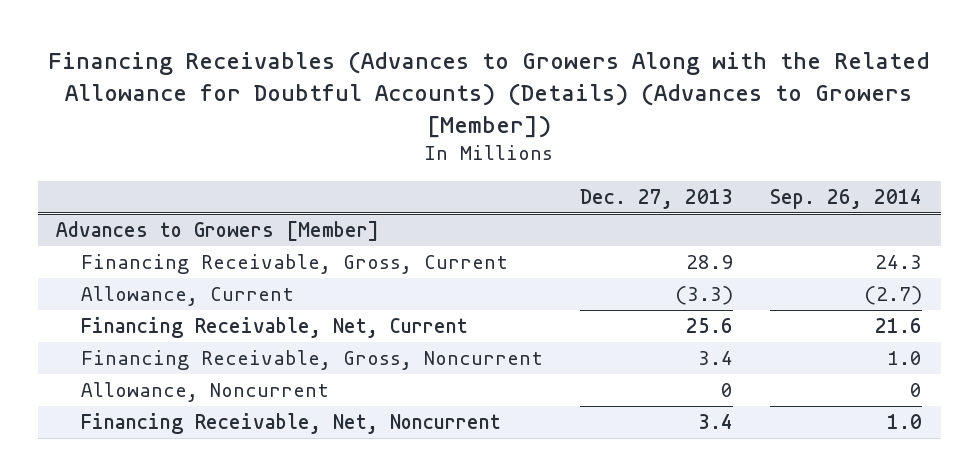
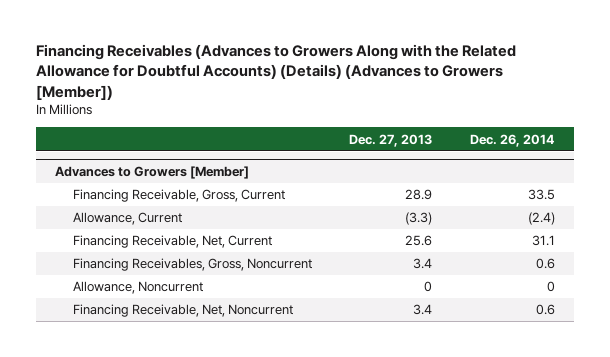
[770,188,923,209] Sep. 26, 2014 -> none
none -> [469,133,555,147] Dec. 26, 2014
[81,350,544,371] Financing Receivable, Gross, Noncurrent -> [72,258,312,272] Financing Receivables, Gross, Noncurrent

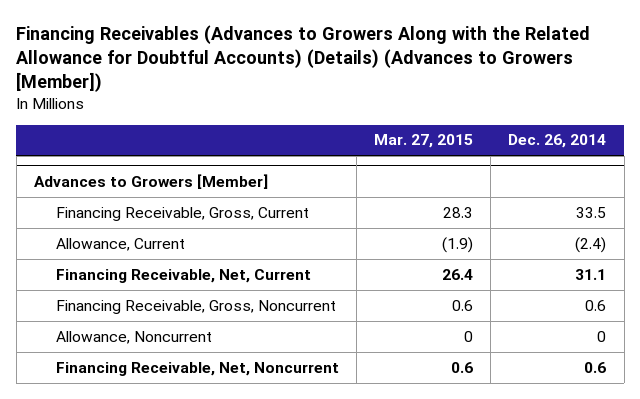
[349,133,433,147] Dec. 27, 2013 -> none
none -> [374,134,474,149] Mar. 27, 2015
[72,258,312,272] Financing Receivables, Gross, Noncurrent -> [56,299,337,314] Financing Receivable, Gross, Noncurrent

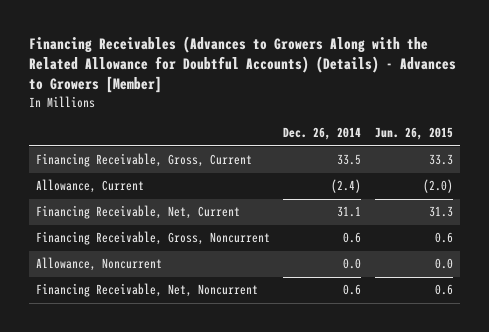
[16,25,591,93] Financing Receivables (Advances to Growers Along with the Related Allowance for Doubtful Accounts) (Details) (Advances to Growers [Member]) -> [29,36,457,94] Financing Receivables (Advances to Growers Along with the Related Allowance for Doubtful Accounts) (Details) - Advances to Growers [Member]
[374,134,474,149] Mar. 27, 2015 -> none
none -> [374,127,453,141] Jun. 26, 2015
[33,173,268,189] Advances to Growers [Member] -> none
[597,330,607,342] 0 -> [343,258,362,270] 0.0

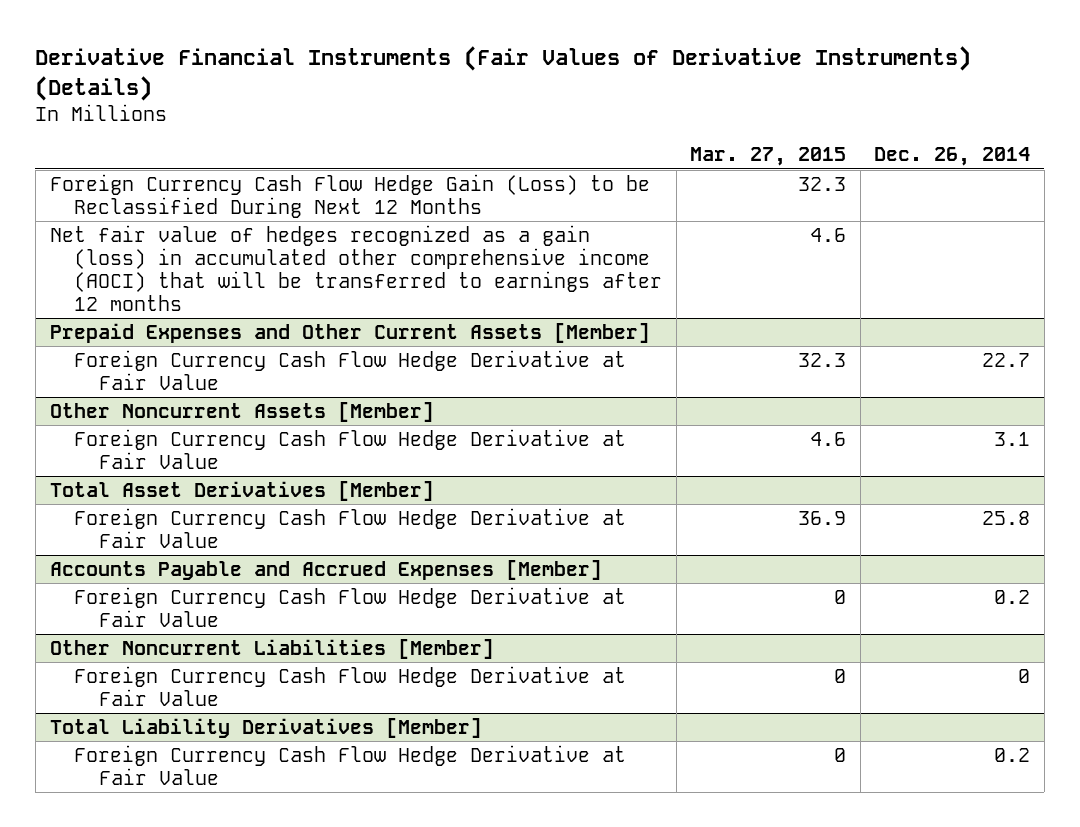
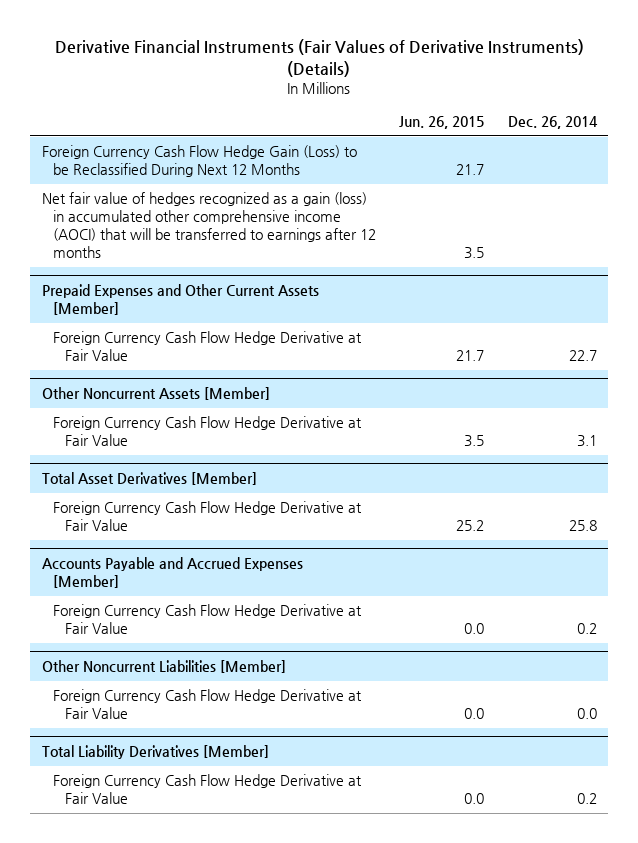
[690,147,847,167] Mar. 27, 2015 -> none
none -> [399,116,485,130] Jun. 26, 2015
[1018,668,1031,683] 0 -> [576,708,597,720] 0.0

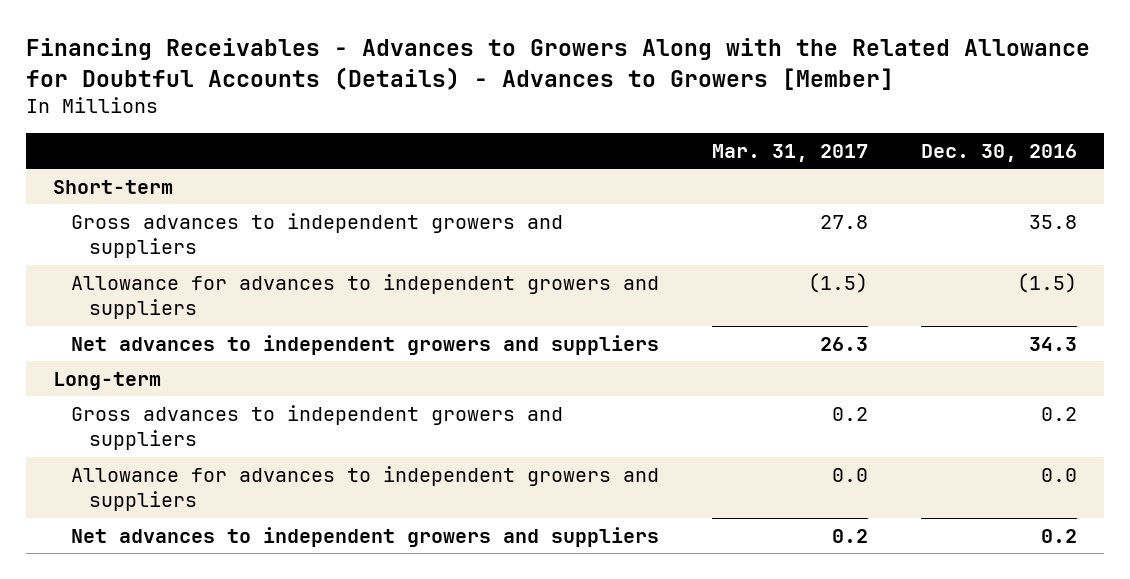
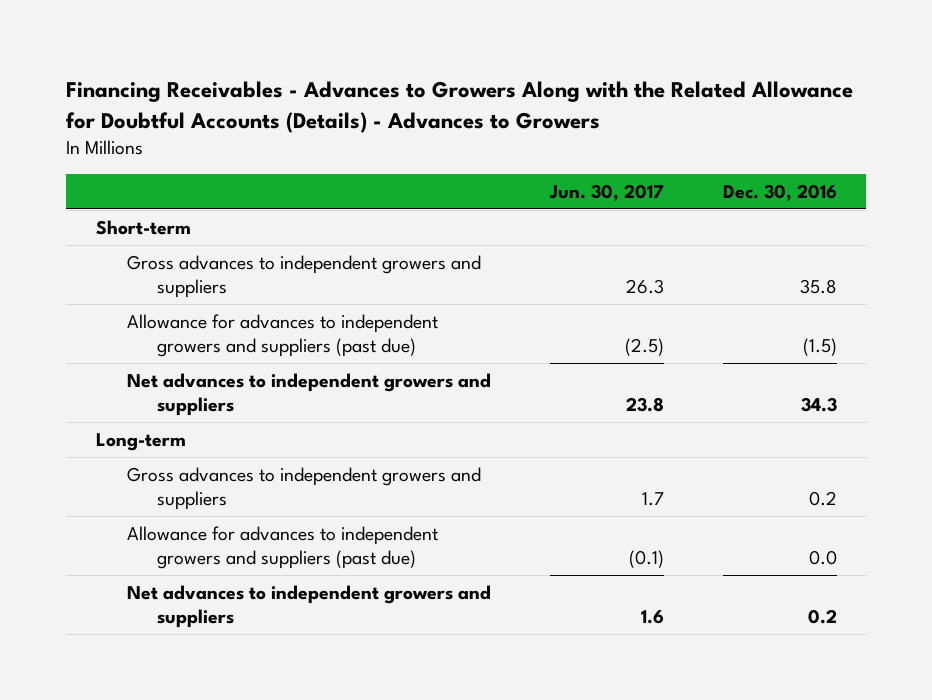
[25,38,1090,90] Financing Receivables - Advances to Growers Along with the Related Allowance for Doubtful Accounts (Details) - Advances to Growers [Member] -> [66,80,854,133] Financing Receivables - Advances to Growers Along with the Related Allowance for Doubtful Accounts (Details) - Advances to Growers
[712,143,869,162] Mar. 31, 2017 -> none
none -> [548,183,664,201] Jun. 30, 2017
[70,273,659,320] Allowance for advances to independent growers and suppliers -> [126,313,438,357] Allowance for advances to independent growers and suppliers (past due)
[70,465,659,512] Allowance for advances to independent growers and suppliers -> [126,525,438,569] Allowance for advances to independent growers and suppliers (past due)

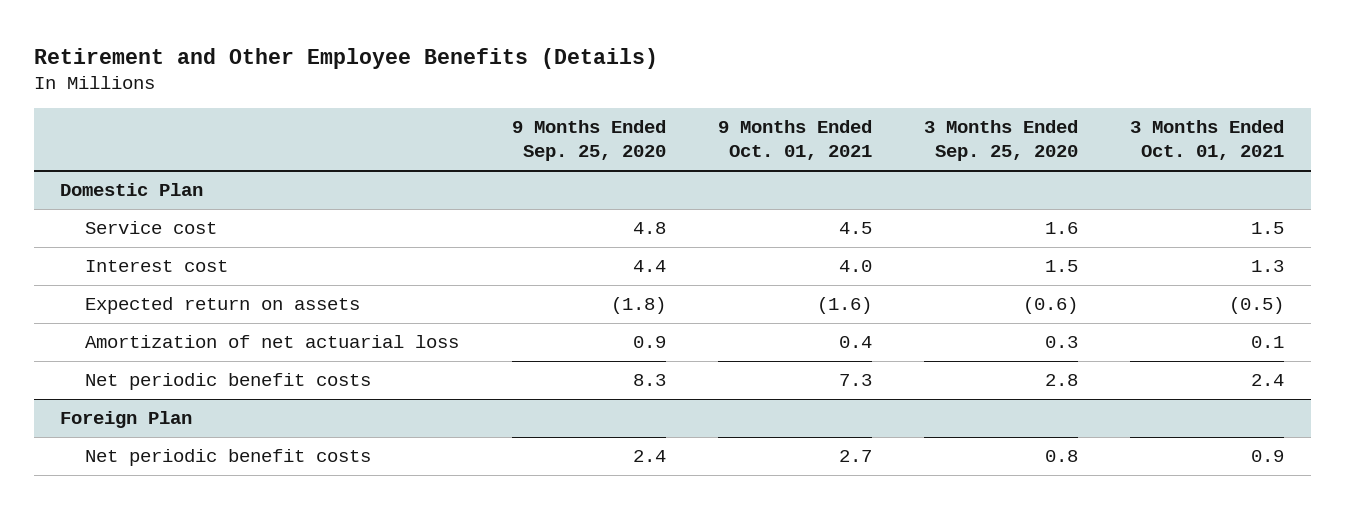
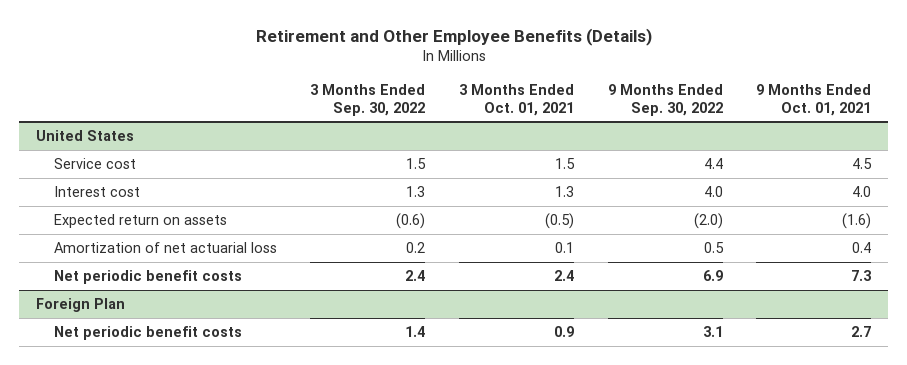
[511,120,666,162] 9 Months Ended Sep. 25, 2020 -> none
[924,120,1079,162] 3 Months Ended Sep. 25, 2020 -> none
none -> [310,84,426,116] 3 Months Ended Sep. 30, 2022
none -> [607,84,723,116] 9 Months Ended Sep. 30, 2022
[60,183,204,197] Domestic Plan -> [35,130,134,142] United States

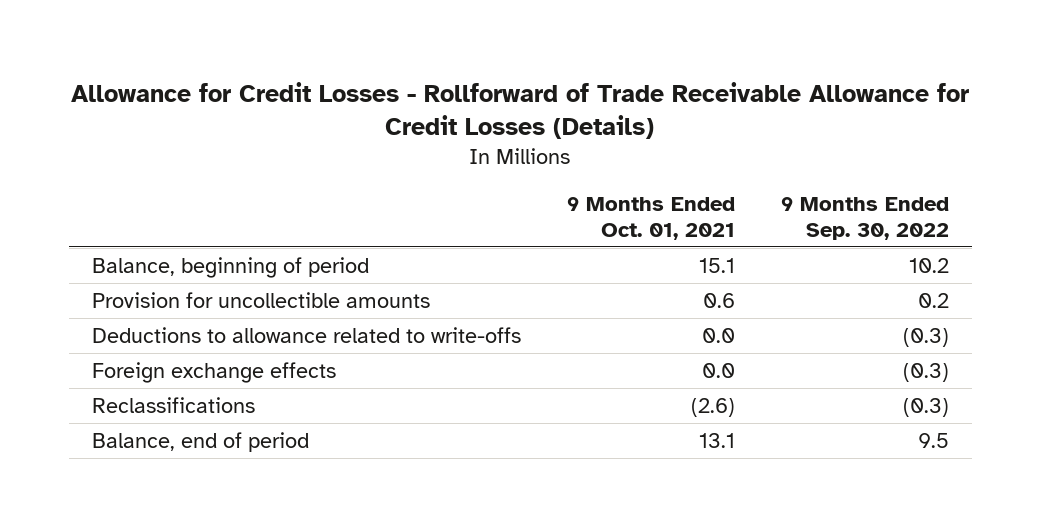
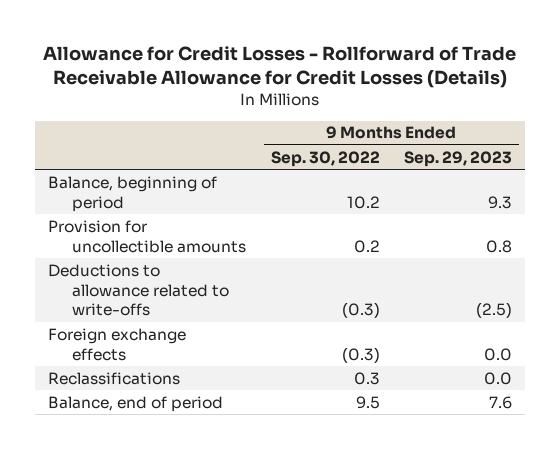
[566,196,735,240] 9 Months Ended Oct. 01, 2021 -> none
none -> [404,150,513,167] Sep. 29, 2023
[902,397,949,417] (0.3) -> [353,371,380,385] 0.3

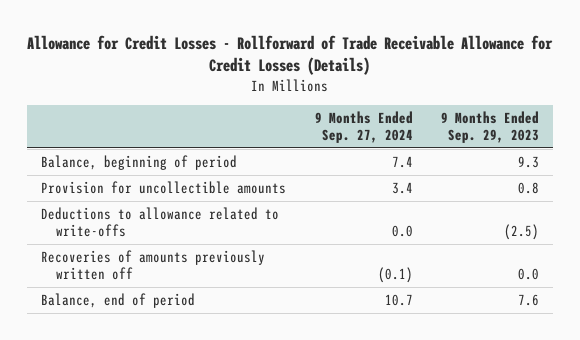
[270,150,380,167] Sep. 30, 2022 -> none
none -> [314,110,413,143] 9 Months Ended Sep. 27, 2024
[47,327,186,361] Foreign exchange effects -> none
[47,371,180,385] Reclassifications -> none
none -> [41,249,266,280] Recoveries of amounts previously written off

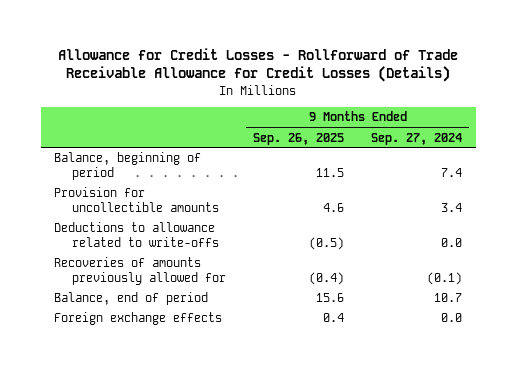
[441,110,540,143] 9 Months Ended Sep. 29, 2023 -> none
none -> [252,132,344,145] Sep. 26, 2025
[41,249,266,280] Recoveries of amounts previously written off -> [54,257,226,285] Recoveries of amounts previously allowed for
none -> [54,312,223,326] Foreign exchange effects

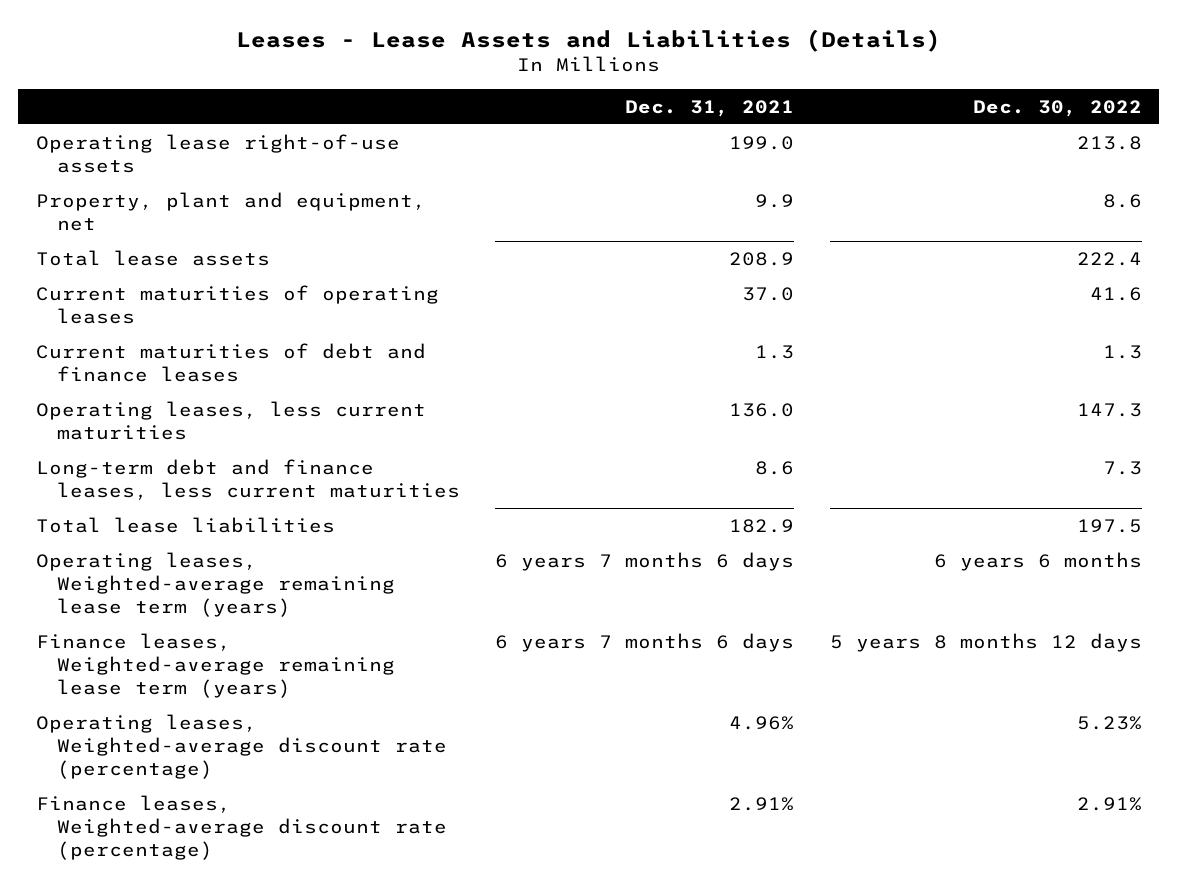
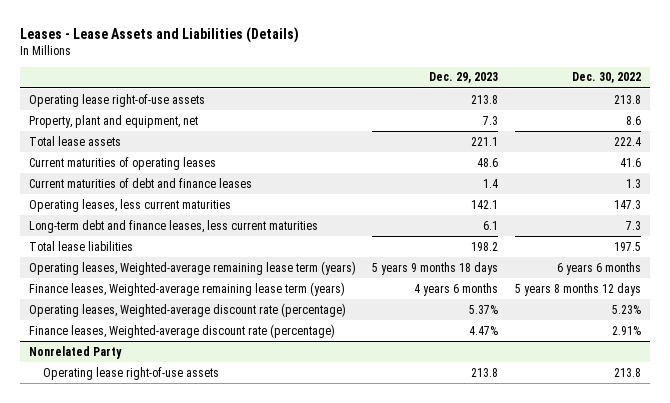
[625,99,795,117] Dec. 31, 2021 -> none
none -> [429,72,499,84] Dec. 29, 2023
none -> [28,345,122,359] Nonrelated Party
none -> [42,366,219,380] Operating lease right-of-use assets

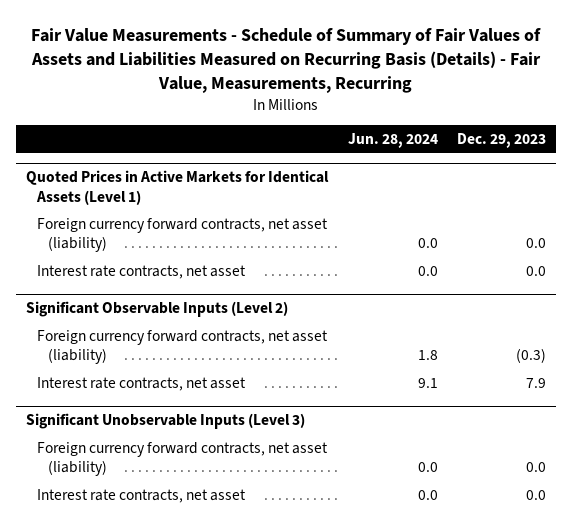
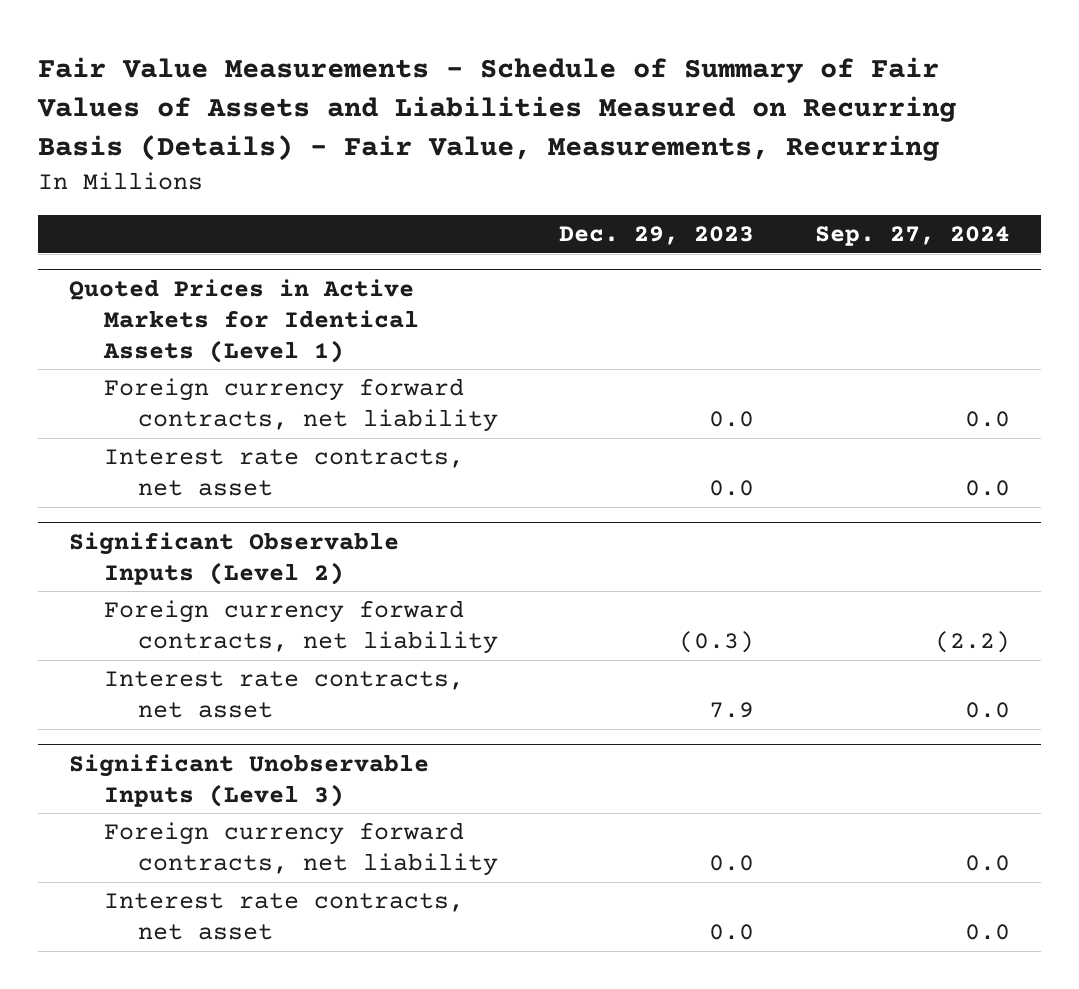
[347,133,438,149] Jun. 28, 2024 -> none
none -> [815,225,1011,246] Sep. 27, 2024
[37,217,329,252] Foreign currency forward contracts, net asset (liability) -> [103,378,499,433] Foreign currency forward contracts, net liability
[37,329,329,364] Foreign currency forward contracts, net asset (liability) -> [103,600,499,655] Foreign currency forward contracts, net liability
[37,441,329,476] Foreign currency forward contracts, net asset (liability) -> [103,822,499,877] Foreign currency forward contracts, net liability

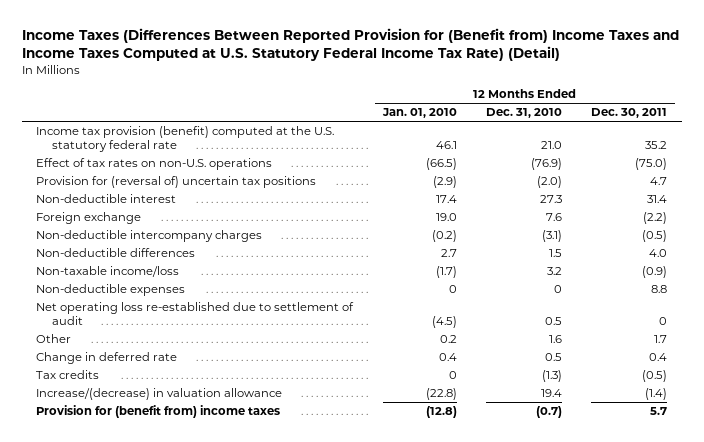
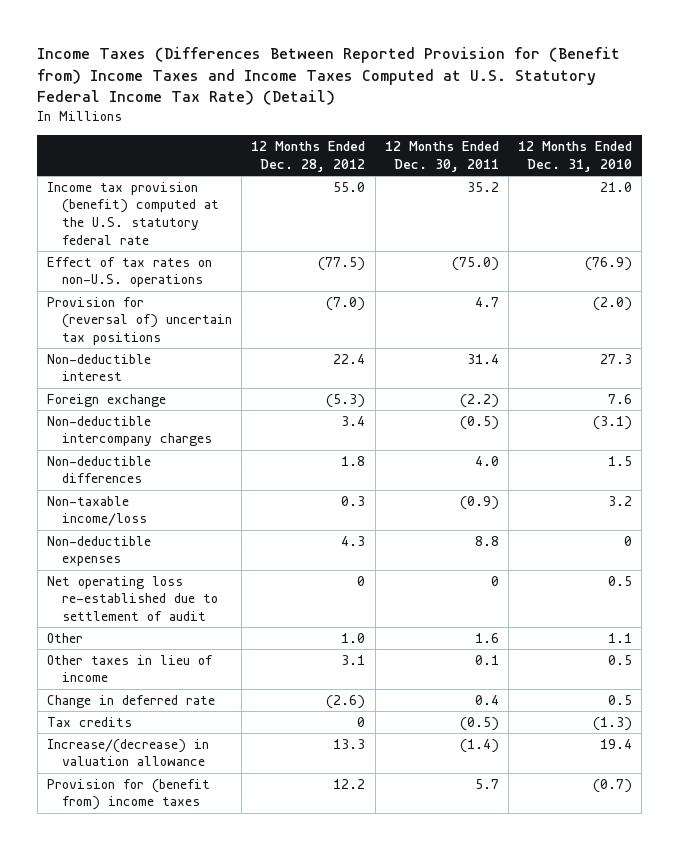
[381,108,457,119] Jan. 01, 2010 -> none
none -> [251,141,366,172] 12 Months Ended Dec. 28, 2012
[548,335,562,344] 1.6 -> [608,632,633,643] 1.1
[654,335,668,344] 1.7 -> [474,632,499,643] 1.6
none -> [46,654,213,683] Other taxes in lieu of income

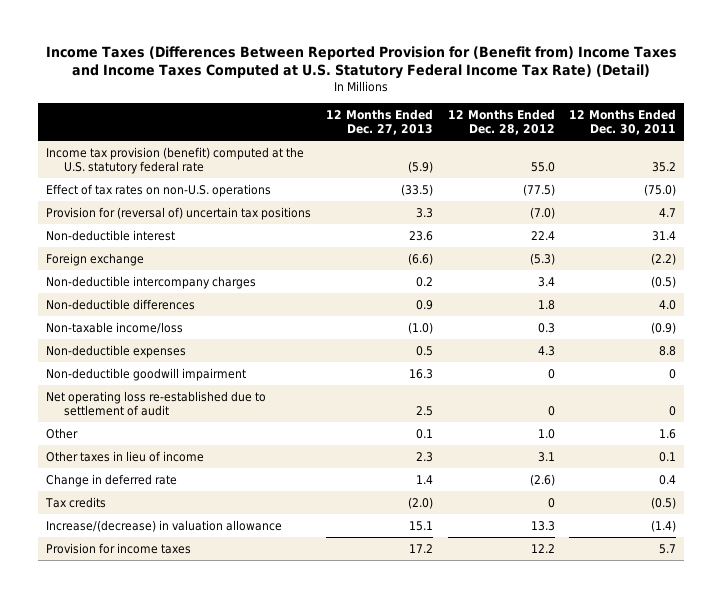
[518,141,633,172] 12 Months Ended Dec. 31, 2010 -> none
none -> [325,108,433,135] 12 Months Ended Dec. 27, 2013
none -> [45,367,246,381] Non-deductible goodwill impairment
[46,778,210,811] Provision for (benefit from) income taxes -> [45,542,191,554] Provision for income taxes

